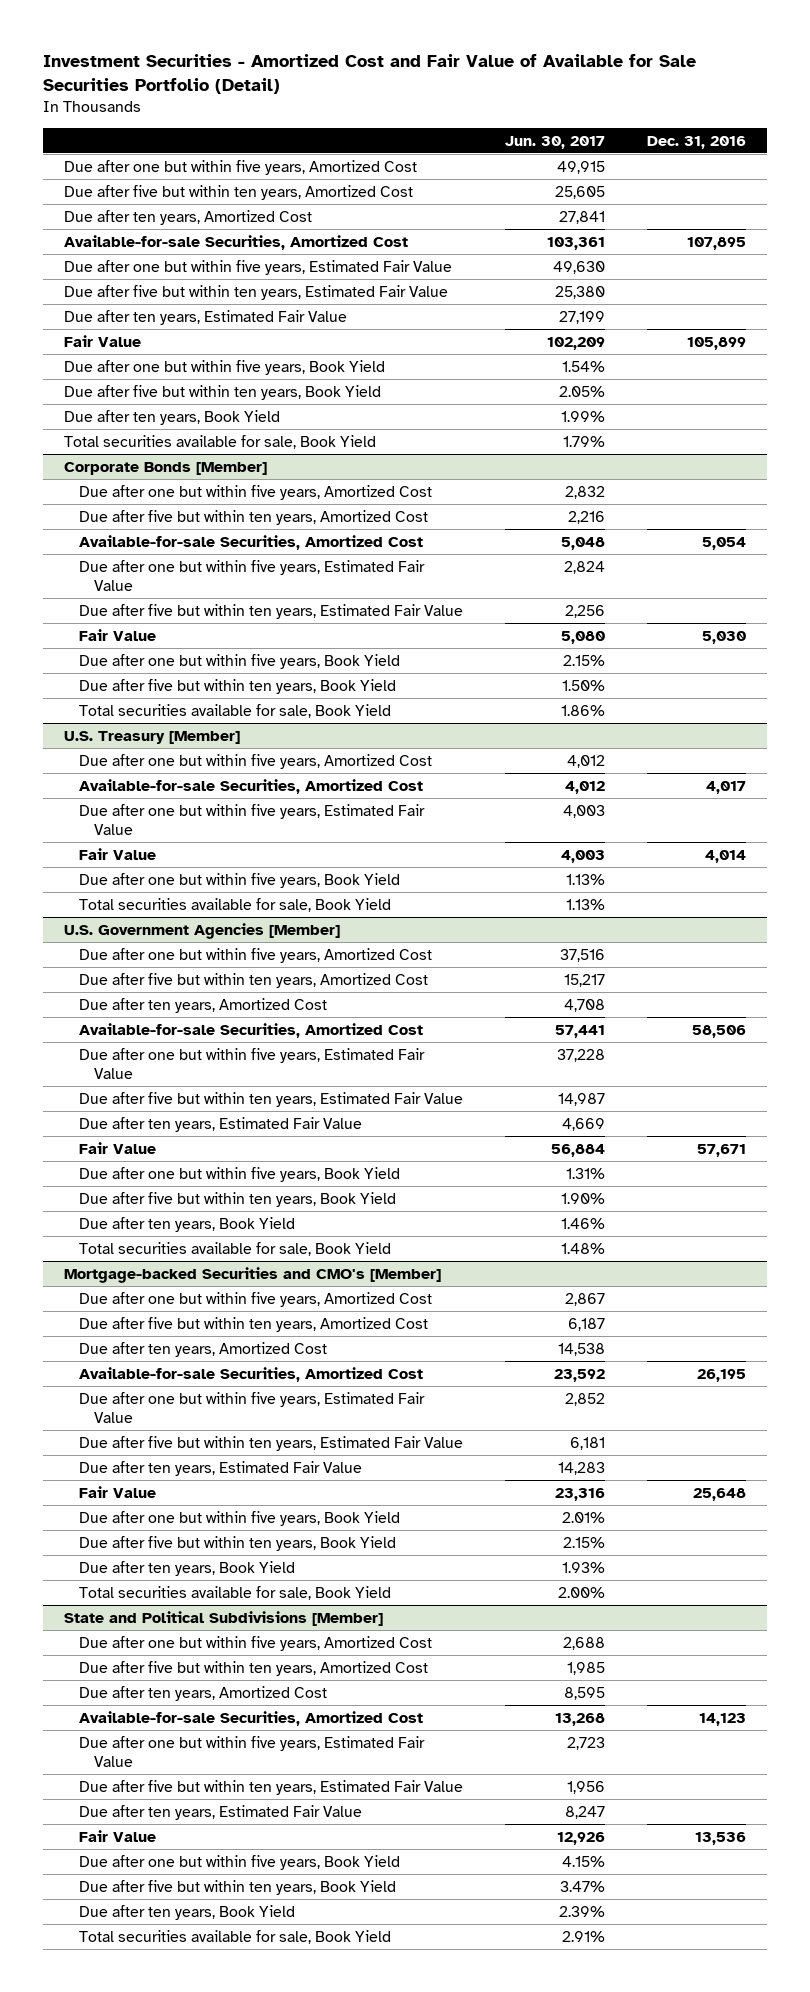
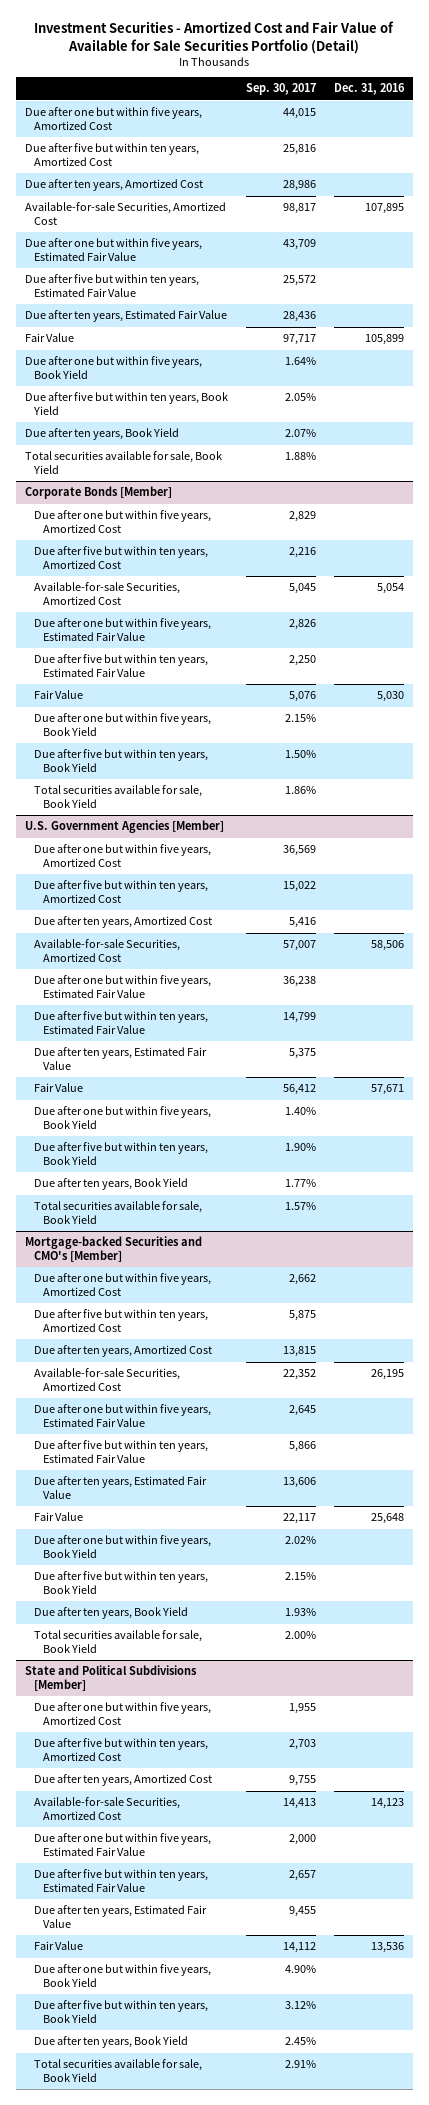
[505,135,606,149] Jun. 30, 2017 -> none
none -> [245,83,316,96] Sep. 30, 2017
[63,730,240,744] U.S. Treasury [Member] -> none
[79,753,433,769] Due after one but within five years, Amortized Cost -> none
[79,778,424,794] Available-for-sale Securities, Amortized Cost -> none
[79,803,426,835] Due after one but within five years, Estimated Fair Value -> none
[79,847,157,860] Fair Value -> none
[79,872,401,888] Due after one but within five years, Book Yield -> none
[79,897,392,912] Total securities available for sale, Book Yield -> none

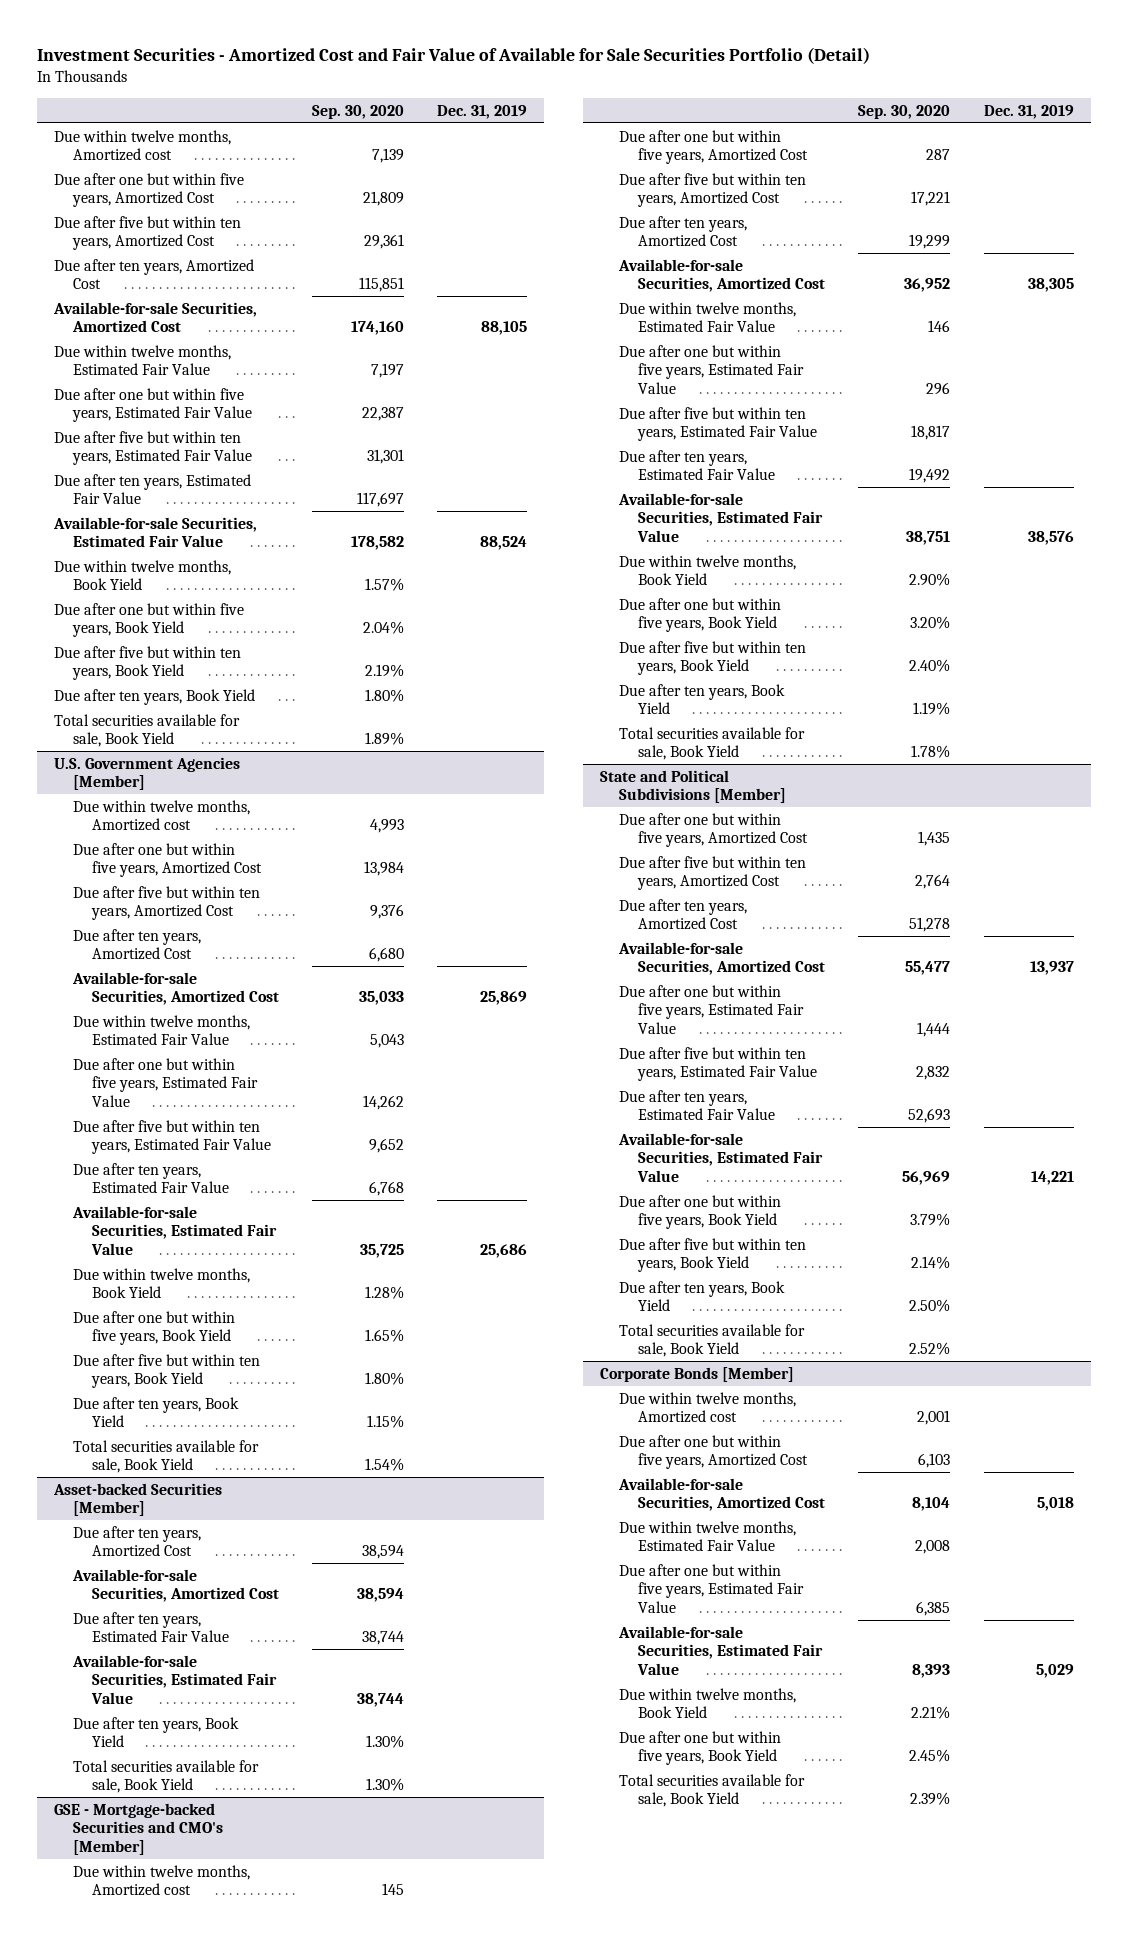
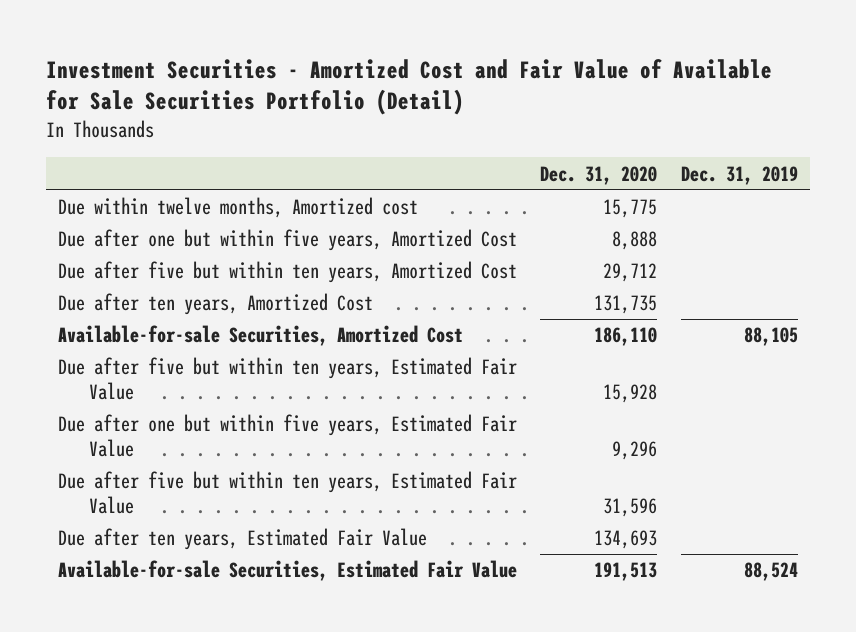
[312,104,405,119] Sep. 30, 2020 -> none
none -> [540,165,658,185] Dec. 31, 2020
[53,344,231,376] Due within twelve months, Estimated Fair Value -> [57,357,517,401] Due after five but within ten years, Estimated Fair Value
[53,559,231,591] Due within twelve months, Book Yield -> none
[53,602,244,638] Due after one but within five years, Book Yield -> none
[53,645,241,681] Due after five but within ten years, Book Yield -> none
[53,688,255,705] Due after ten years, Book Yield -> none
[53,713,240,748] Total securities available for sale, Book Yield -> none
[53,756,240,791] U.S. Government Agencies [Member] -> none
[72,799,250,832] Due within twelve months, Amortized cost -> none
[72,842,262,878] Due after one but within five years, Amortized Cost -> none
[72,885,260,921] Due after five but within ten years, Amortized Cost -> none
[72,928,201,961] Due after ten years, Amortized Cost -> none
[71,971,279,1006] Available-for-sale Securities, Amortized Cost -> none
[72,1014,250,1046] Due within twelve months, Estimated Fair Value -> none
[72,1057,258,1107] Due after one but within five years, Estimated Fair Value -> none
[72,1119,271,1155] Due after five but within ten years, Estimated Fair Value -> none
[72,1162,229,1194] Due after ten years, Estimated Fair Value -> none
[71,1205,277,1255] Available-for-sale Securities, Estimated Fair Value -> none
[72,1267,250,1299] Due within twelve months, Book Yield -> none
[72,1310,235,1346] Due after one but within five years, Book Yield -> none
[72,1353,260,1389] Due after five but within ten years, Book Yield -> none
[72,1396,239,1428] Due after ten years, Book Yield -> none
[72,1439,259,1474] Total securities available for sale, Book Yield -> none
[52,1482,222,1517] Asset-backed Securities [Member] -> none
[72,1525,201,1558] Due after ten years, Amortized Cost -> none
[71,1568,279,1603] Available-for-sale Securities, Amortized Cost -> none
[72,1611,229,1643] Due after ten years, Estimated Fair Value -> none
[71,1654,277,1704] Available-for-sale Securities, Estimated Fair Value -> none
[72,1716,239,1748] Due after ten years, Book Yield -> none
[72,1759,259,1794] Total securities available for sale, Book Yield -> none
[53,1802,223,1855] GSE - Mortgage-backed Securities and CMO's [Member] -> none
[72,1864,250,1897] Due within twelve months, Amortized cost -> none
[619,129,808,165] Due after one but within five years, Amortized Cost -> none
[619,172,807,208] Due after five but within ten years, Amortized Cost -> none
[619,215,748,248] Due after ten years, Amortized Cost -> none
[618,258,825,293] Available-for-sale Securities, Amortized Cost -> none
[619,301,797,333] Due within twelve months, Estimated Fair Value -> none
[619,344,804,394] Due after one but within five years, Estimated Fair Value -> none
[619,406,817,442] Due after five but within ten years, Estimated Fair Value -> none
[619,449,775,481] Due after ten years, Estimated Fair Value -> none
[618,492,823,542] Available-for-sale Securities, Estimated Fair Value -> none
[619,554,797,586] Due within twelve months, Book Yield -> none
[619,597,782,633] Due after one but within five years, Book Yield -> none
[619,640,807,676] Due after five but within ten years, Book Yield -> none
[619,683,786,715] Due after ten years, Book Yield -> none
[619,726,806,761] Total securities available for sale, Book Yield -> none
[600,769,787,804] State and Political Subdivisions [Member] -> none
[619,812,808,848] Due after one but within five years, Amortized Cost -> none
[619,855,807,891] Due after five but within ten years, Amortized Cost -> none
[619,898,748,931] Due after ten years, Amortized Cost -> none
[618,941,825,976] Available-for-sale Securities, Amortized Cost -> none
[619,984,804,1034] Due after one but within five years, Estimated Fair Value -> none
[619,1046,817,1082] Due after five but within ten years, Estimated Fair Value -> none
[619,1089,775,1121] Due after ten years, Estimated Fair Value -> none
[618,1132,823,1182] Available-for-sale Securities, Estimated Fair Value -> none
[619,1194,782,1230] Due after one but within five years, Book Yield -> none
[619,1237,807,1273] Due after five but within ten years, Book Yield -> none
[619,1280,786,1312] Due after ten years, Book Yield -> none
[619,1323,806,1358] Total securities available for sale, Book Yield -> none
[600,1366,795,1382] Corporate Bonds [Member] -> none
[619,1391,797,1424] Due within twelve months, Amortized cost -> none
[619,1434,808,1470] Due after one but within five years, Amortized Cost -> none
[618,1477,825,1512] Available-for-sale Securities, Amortized Cost -> none
[619,1520,797,1552] Due within twelve months, Estimated Fair Value -> none
[619,1563,804,1613] Due after one but within five years, Estimated Fair Value -> none
[618,1625,823,1675] Available-for-sale Securities, Estimated Fair Value -> none
[619,1687,797,1719] Due within twelve months, Book Yield -> none
[619,1730,782,1766] Due after one but within five years, Book Yield -> none
[619,1773,806,1808] Total securities available for sale, Book Yield -> none

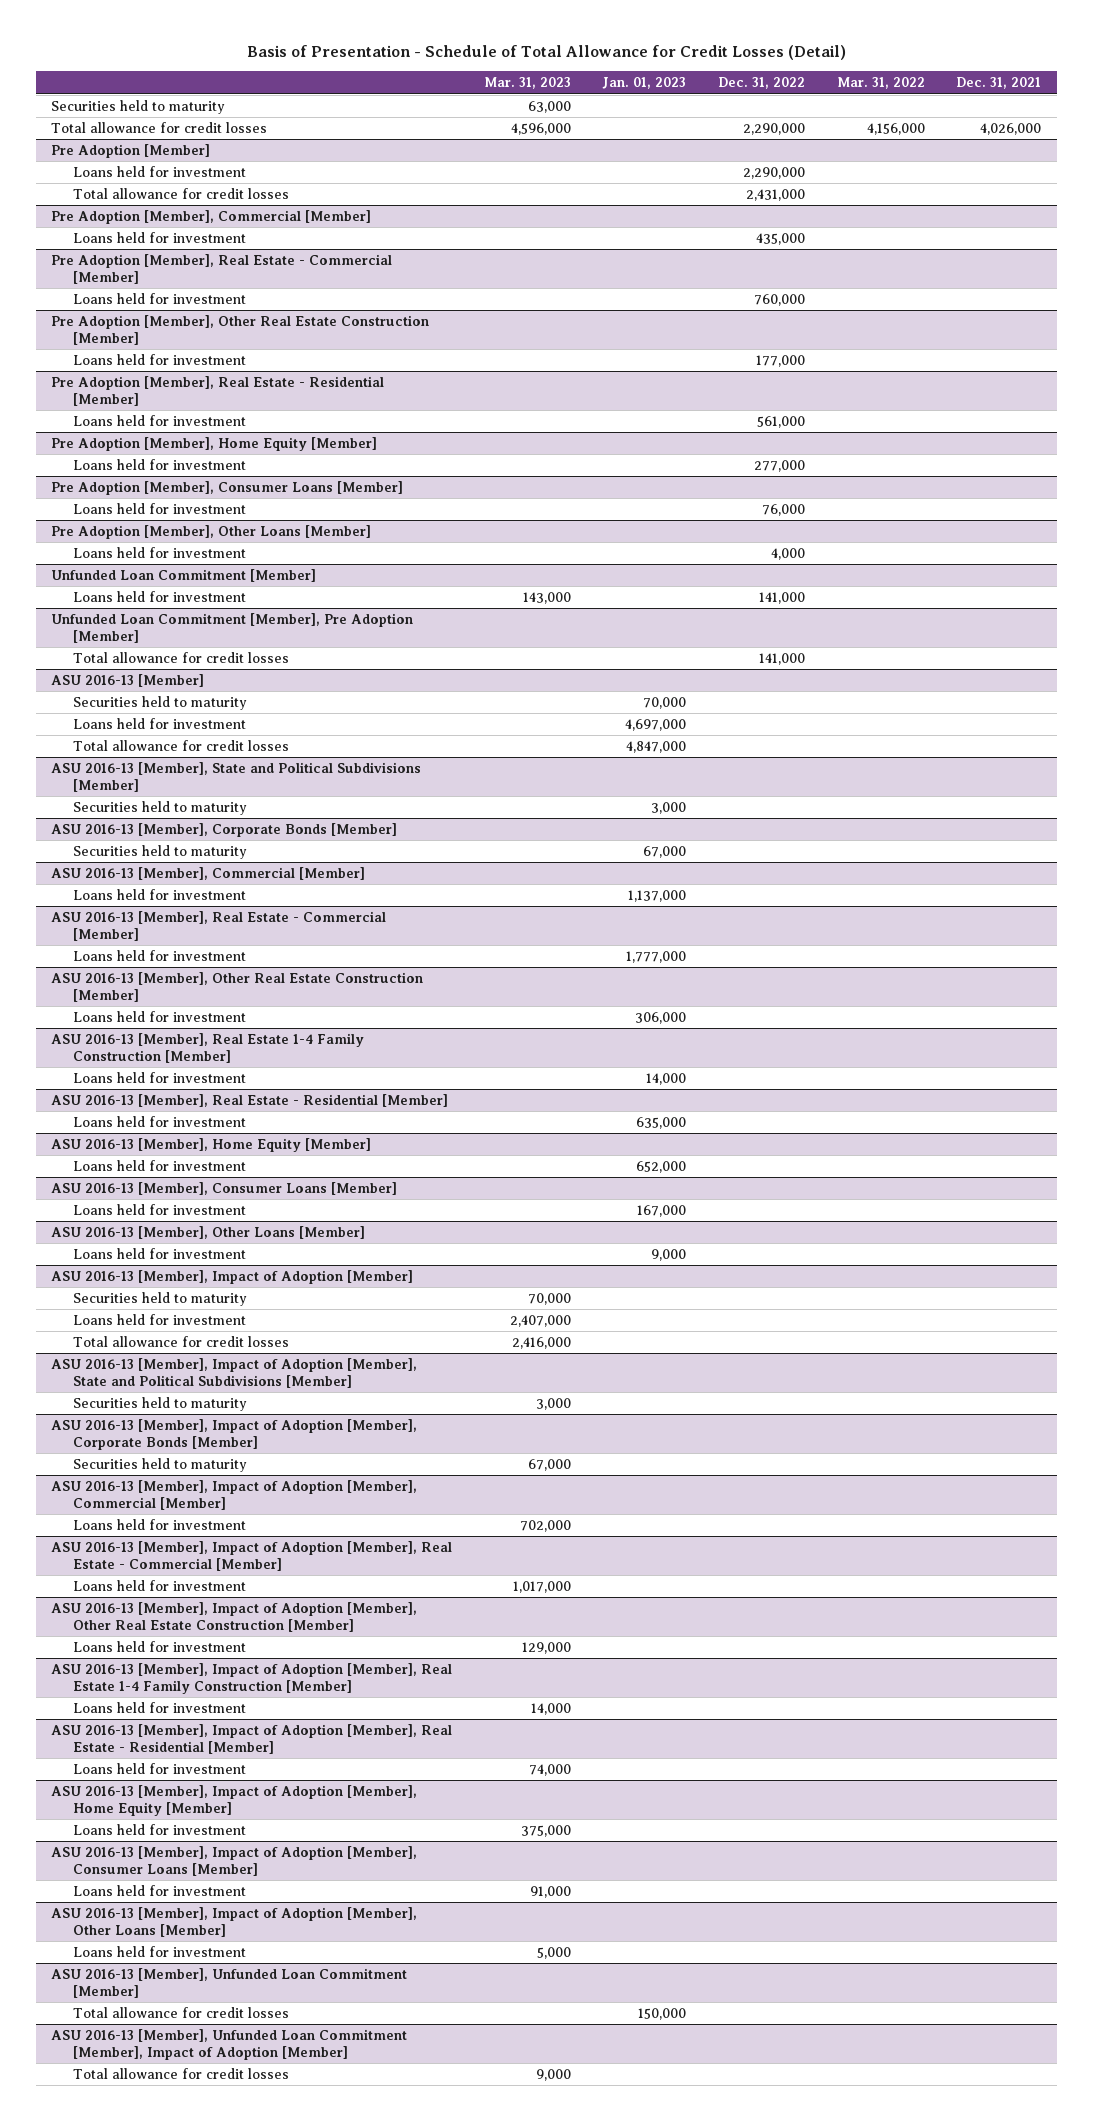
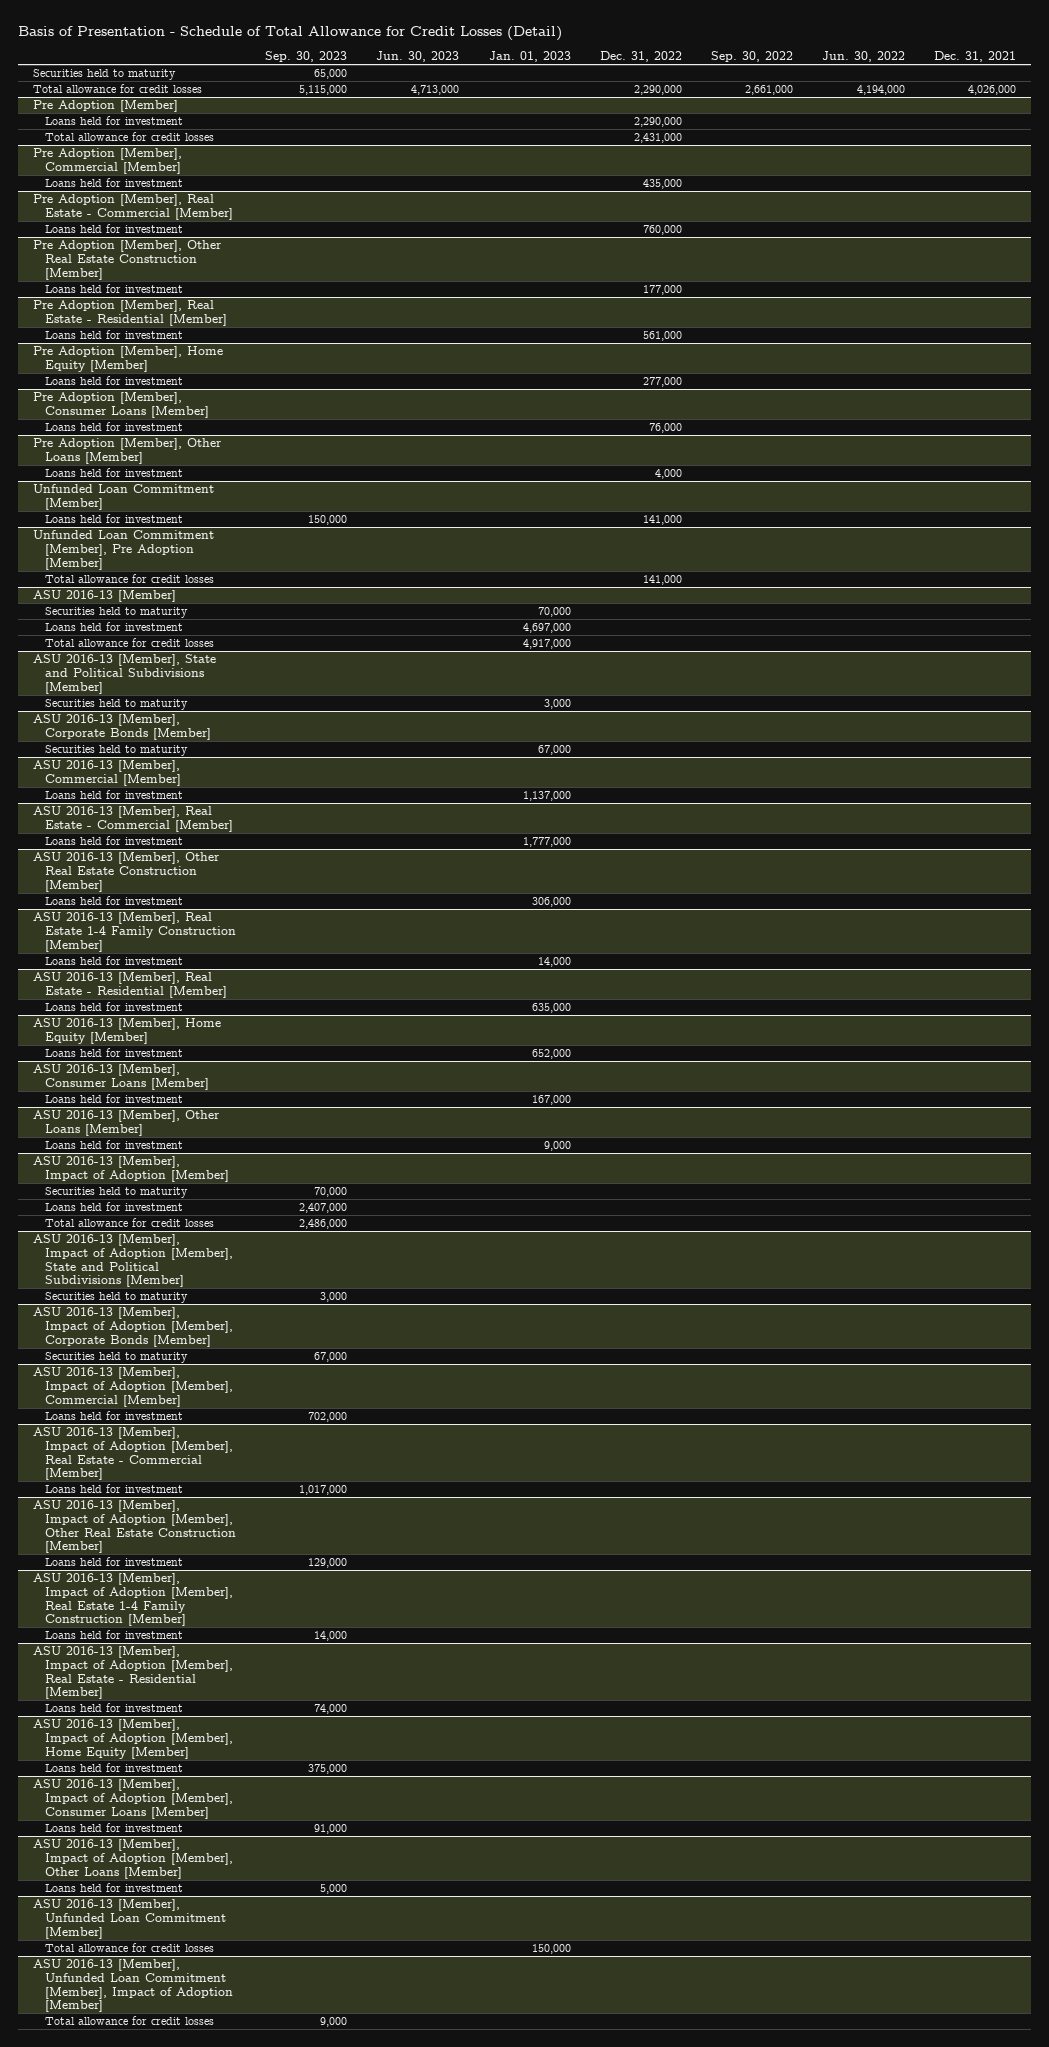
[484,77,572,90] Mar. 31, 2023 -> none
[836,77,925,90] Mar. 31, 2022 -> none
none -> [265,51,348,63] Sep. 30, 2023
none -> [376,51,460,63] Jun. 30, 2023
none -> [710,51,793,63] Sep. 30, 2022
none -> [822,51,906,63] Jun. 30, 2022
[626,740,687,753] 4,847,000 -> [522,639,571,650] 4,917,000

